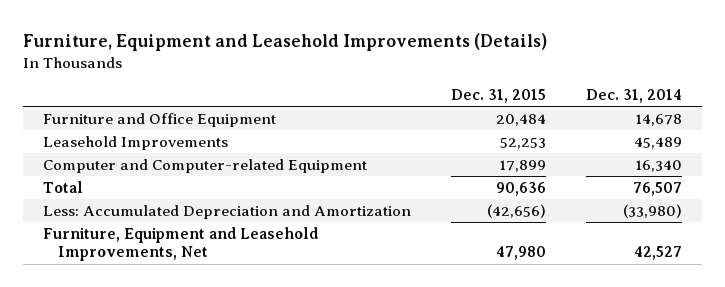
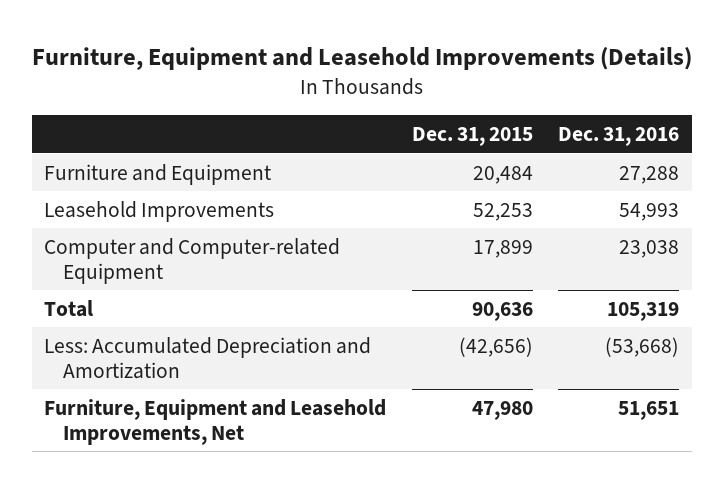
[586,89,683,104] Dec. 31, 2014 -> none
none -> [558,127,680,147] Dec. 31, 2016
[42,112,276,127] Furniture and Office Equipment -> [44,163,272,185] Furniture and Equipment

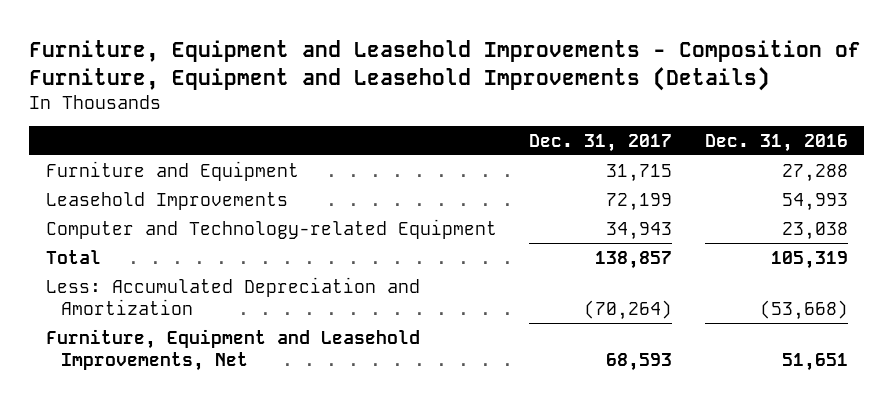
[31,46,692,70] Furniture, Equipment and Leasehold Improvements (Details) -> [29,39,862,91] Furniture, Equipment and Leasehold Improvements - Composition of Furniture, Equipment and Leasehold Improvements (Details)
[411,127,533,147] Dec. 31, 2015 -> none
none -> [529,133,673,152] Dec. 31, 2017
[44,237,341,284] Computer and Computer-related Equipment -> [45,218,497,239] Computer and Technology-related Equipment

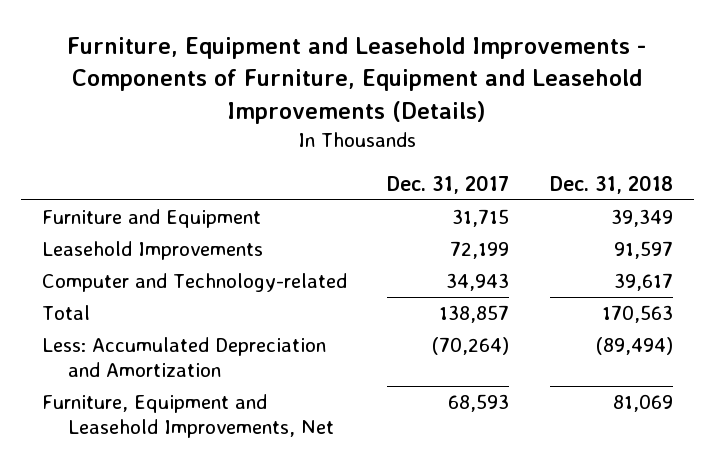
[29,39,862,91] Furniture, Equipment and Leasehold Improvements - Composition of Furniture, Equipment and Leasehold Improvements (Details) -> [67,36,647,124] Furniture, Equipment and Leasehold Improvements - Components of Furniture, Equipment and Leasehold Improvements (Details)
[704,133,848,152] Dec. 31, 2016 -> none
none -> [550,174,674,194] Dec. 31, 2018
[45,218,497,239] Computer and Technology-related Equipment -> [41,273,347,293] Computer and Technology-related

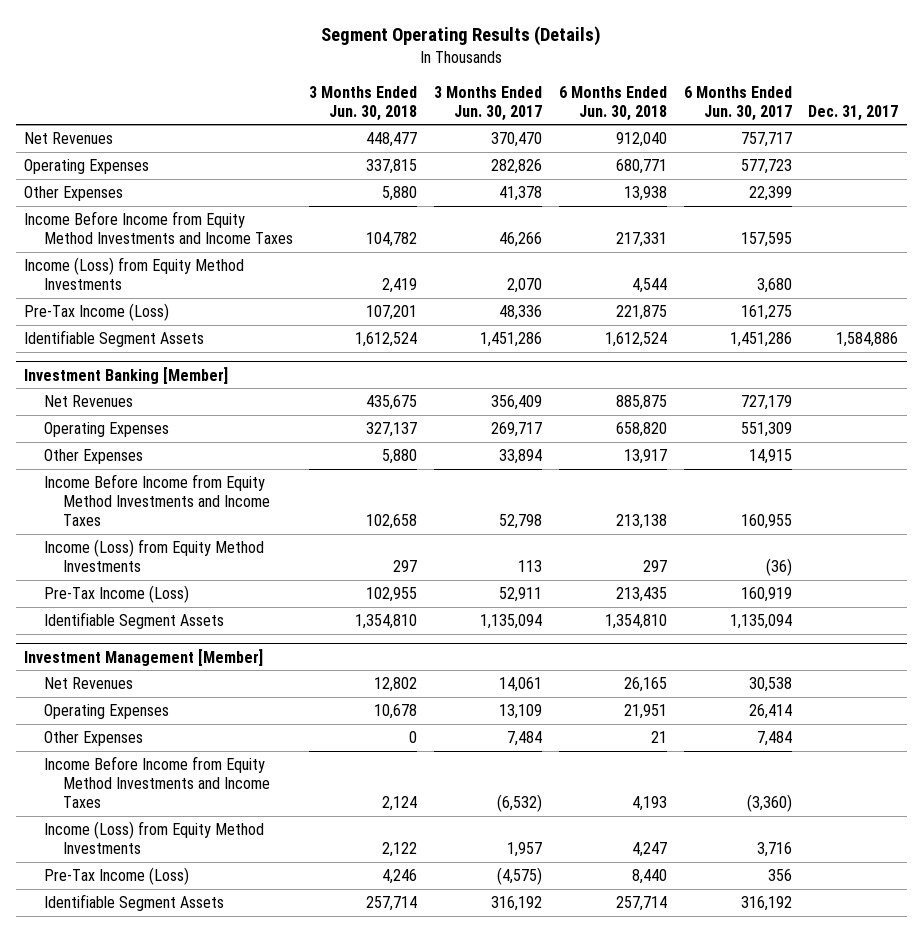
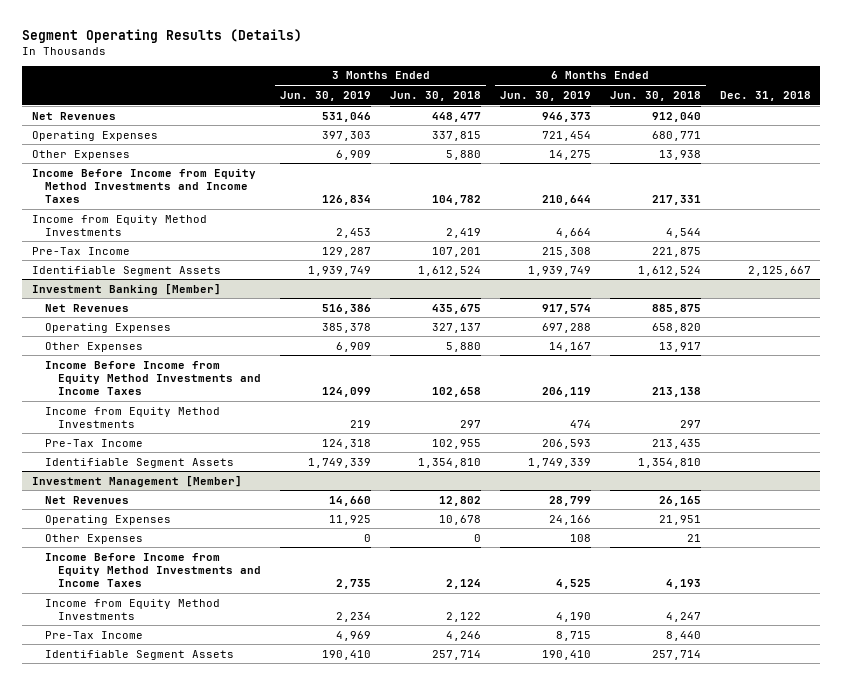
[434,85,543,121] 3 Months Ended Jun. 30, 2017 -> none
[683,85,792,121] 6 Months Ended Jun. 30, 2017 -> none
[808,104,899,121] Dec. 31, 2017 -> none
none -> [280,90,372,101] Jun. 30, 2019
none -> [499,90,591,101] Jun. 30, 2019
none -> [719,90,811,101] Dec. 31, 2018
[24,257,245,291] Income (Loss) from Equity Method Investments -> [31,214,207,236] Income from Equity Method Investments
[24,303,170,322] Pre-Tax Income (Loss) -> [31,246,130,255] Pre-Tax Income
[43,539,264,573] Income (Loss) from Equity Method Investments -> [44,406,220,428] Income from Equity Method Investments
[43,585,189,604] Pre-Tax Income (Loss) -> [44,438,143,447] Pre-Tax Income
[43,821,264,855] Income (Loss) from Equity Method Investments -> [44,598,220,620] Income from Equity Method Investments
[43,867,189,886] Pre-Tax Income (Loss) -> [44,630,143,639] Pre-Tax Income

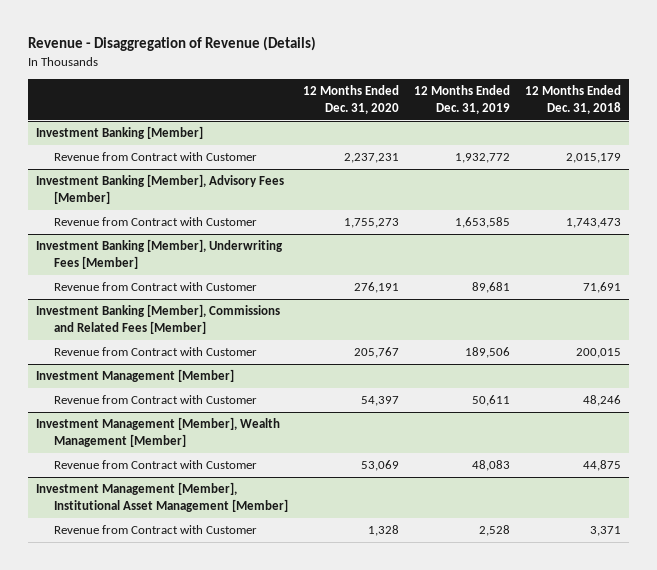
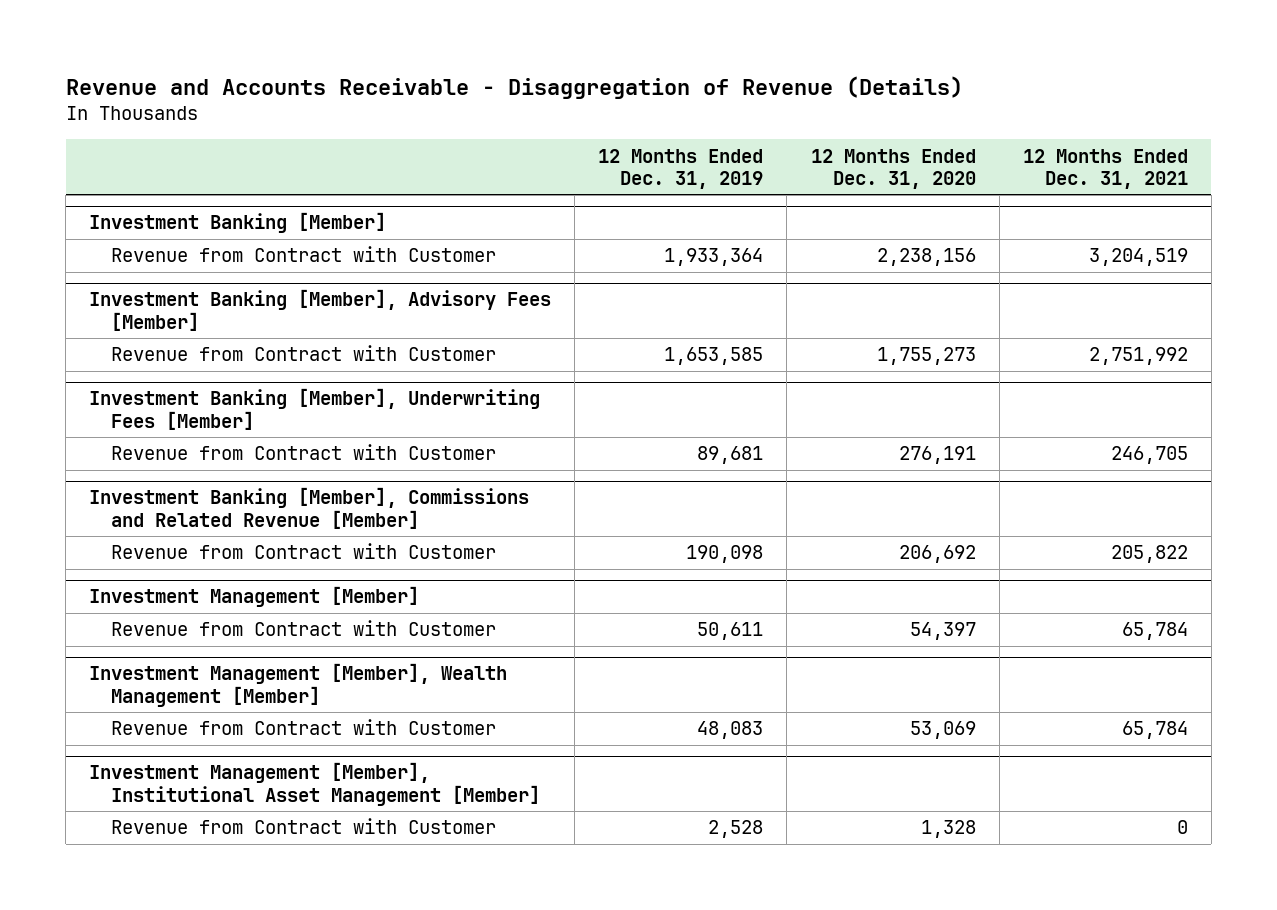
[28,36,317,52] Revenue - Disaggregation of Revenue (Details) -> [65,75,963,99] Revenue and Accounts Receivable - Disaggregation of Revenue (Details)
[525,85,622,114] 12 Months Ended Dec. 31, 2018 -> none
none -> [1022,148,1188,189] 12 Months Ended Dec. 31, 2021
[344,153,400,164] 2,237,231 -> [876,248,976,267] 2,238,156
[455,153,511,164] 1,932,772 -> [664,248,764,267] 1,933,364
[35,304,280,334] Investment Banking [Member], Commissions and Related Fees [Member] -> [89,487,530,529] Investment Banking [Member], Commissions and Related Revenue [Member]
[354,347,400,359] 205,767 -> [898,545,976,564] 206,692
[465,347,511,359] 189,506 -> [686,545,764,564] 190,098

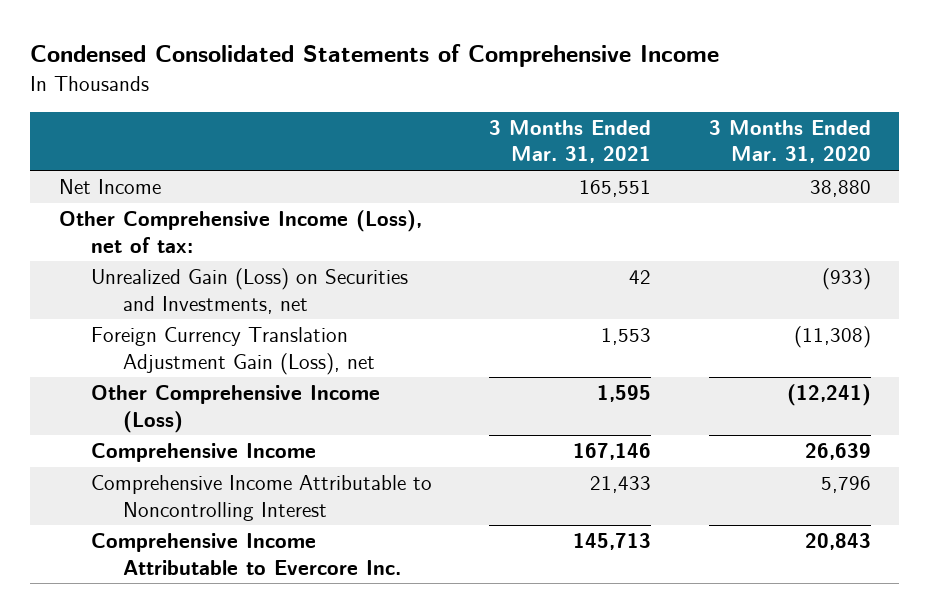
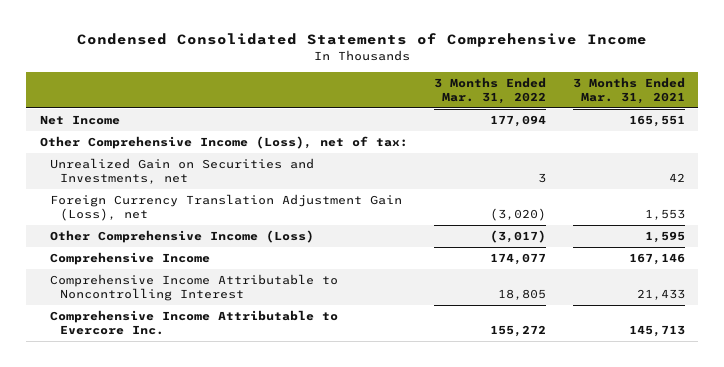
[708,120,871,164] 3 Months Ended Mar. 31, 2020 -> none
none -> [434,76,547,104] 3 Months Ended Mar. 31, 2022
[90,268,408,314] Unrealized Gain (Loss) on Securities and Investments, net -> [50,158,315,184] Unrealized Gain on Securities and Investments, net

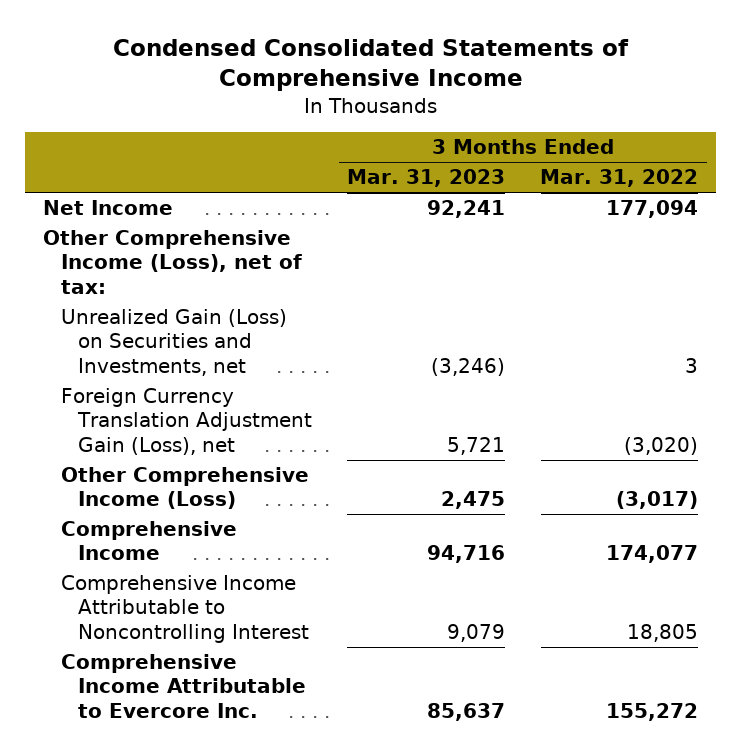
[572,76,685,104] 3 Months Ended Mar. 31, 2021 -> none
none -> [347,169,506,188] Mar. 31, 2023
[50,158,315,184] Unrealized Gain on Securities and Investments, net -> [60,309,287,376] Unrealized Gain (Loss) on Securities and Investments, net

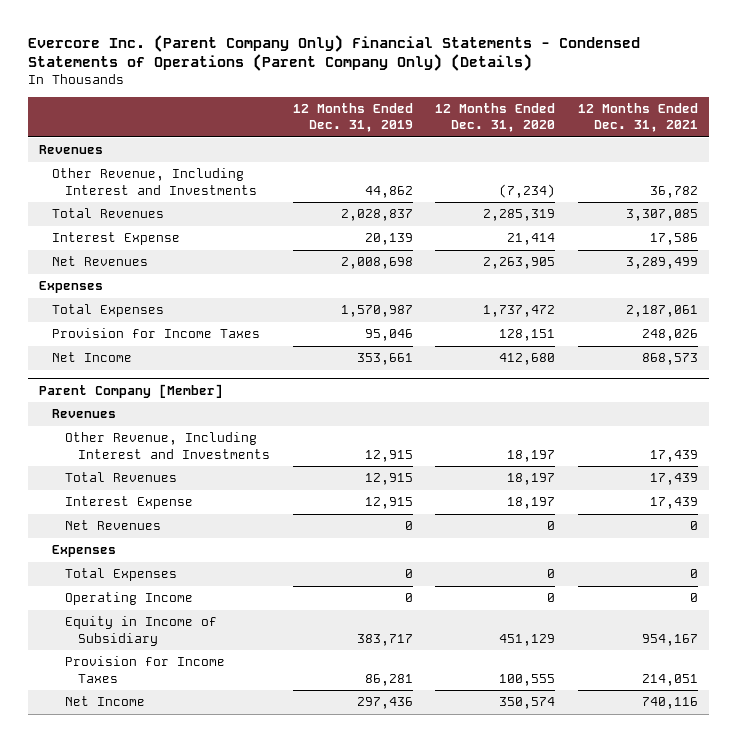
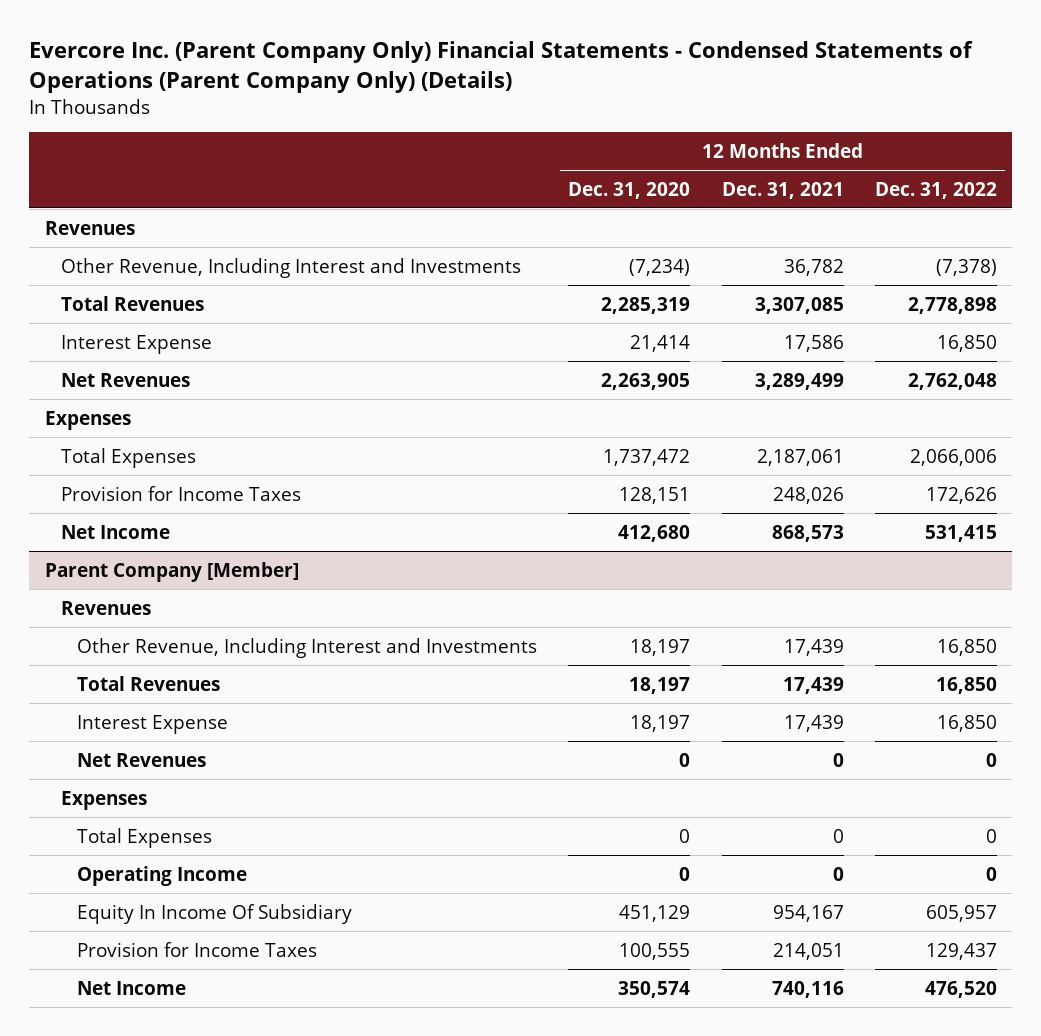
[292,103,413,133] 12 Months Ended Dec. 31, 2019 -> none
none -> [874,181,997,199] Dec. 31, 2022
[65,616,218,646] Equity in Income of Subsidiary -> [77,903,353,924] Equity In Income Of Subsidiary

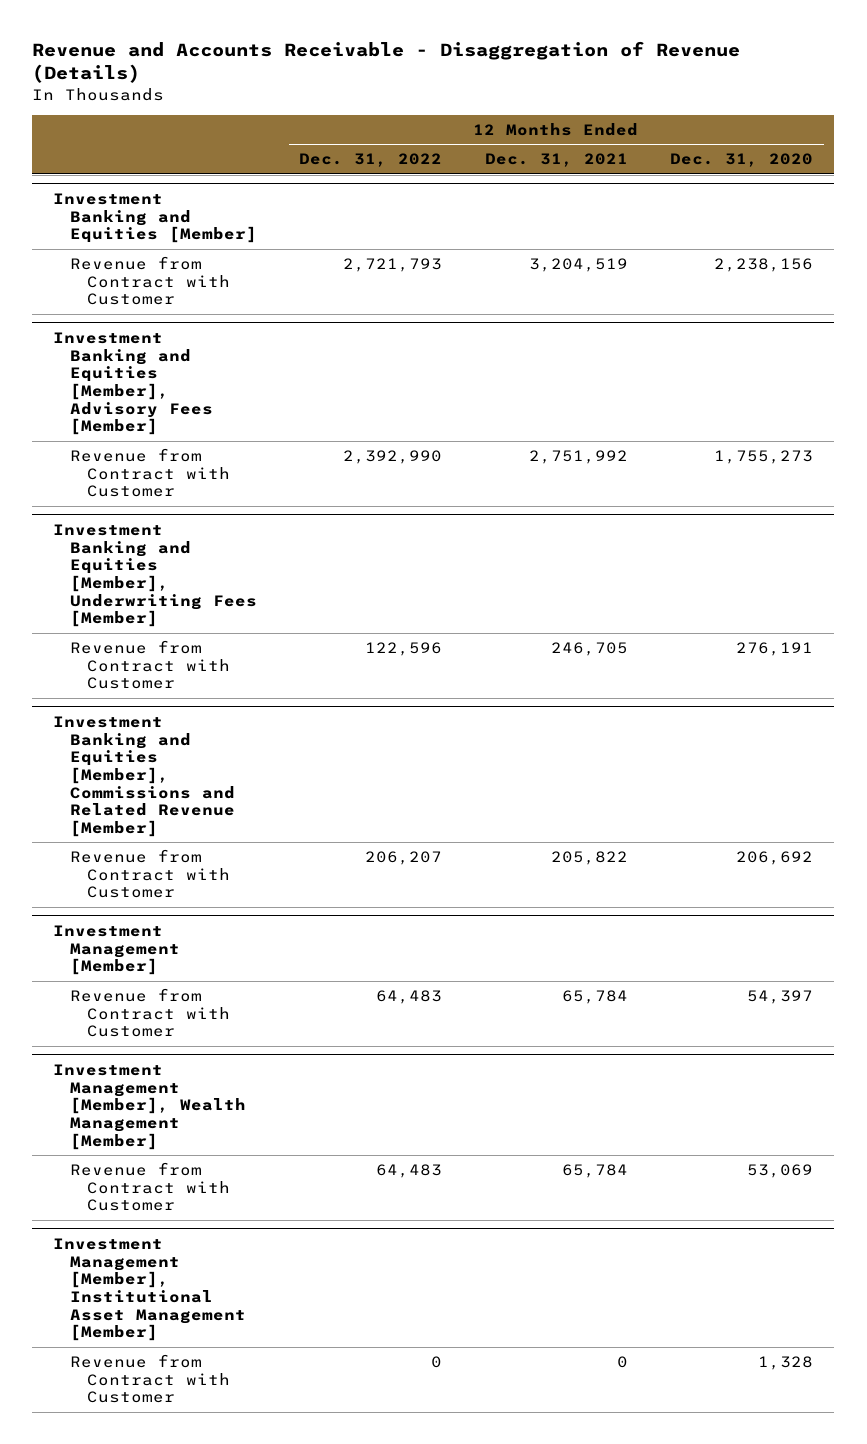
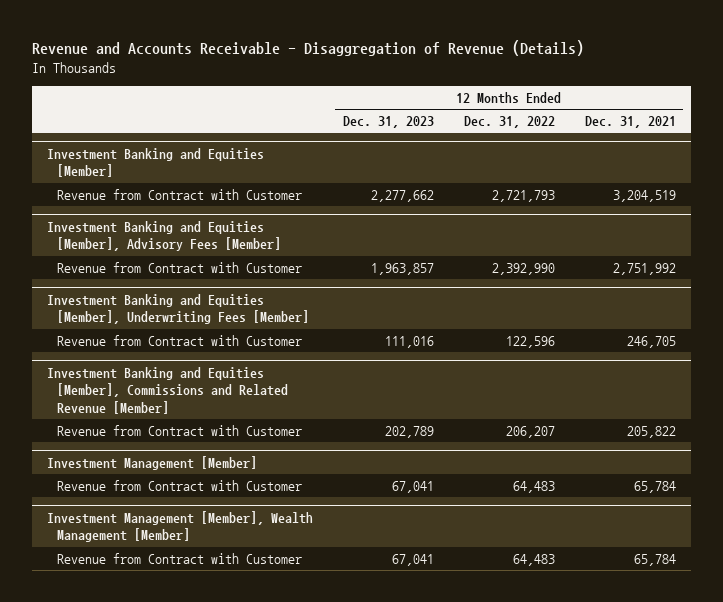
[670,153,814,168] Dec. 31, 2020 -> none
none -> [342,116,434,129] Dec. 31, 2023
[53,1237,246,1342] Investment Management [Member], Institutional Asset Management [Member] -> none
[69,1354,230,1404] Revenue from Contract with Customer -> none

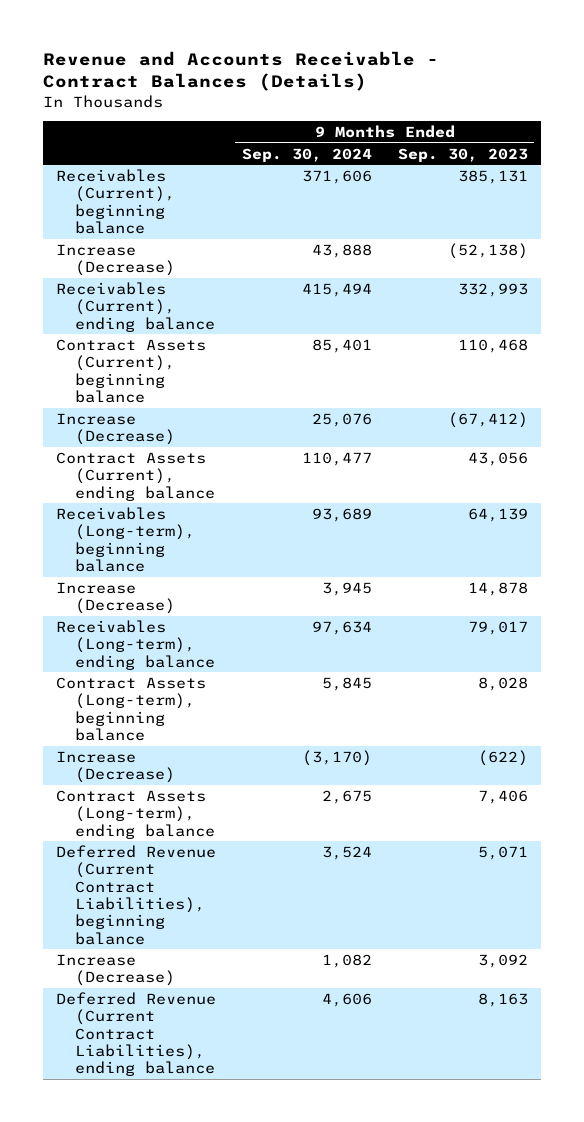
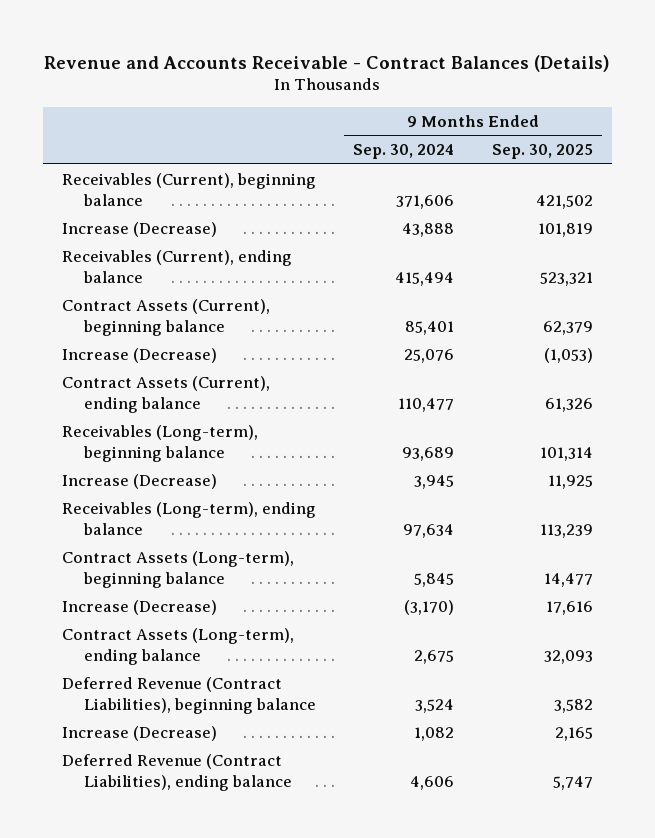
[397,147,528,162] Sep. 30, 2023 -> none
none -> [491,143,593,159] Sep. 30, 2025
[55,844,216,945] Deferred Revenue (Current Contract Liabilities), beginning balance -> [61,676,316,714] Deferred Revenue (Contract Liabilities), beginning balance
[55,991,216,1077] Deferred Revenue (Current Contract Liabilities), ending balance -> [61,753,292,791] Deferred Revenue (Contract Liabilities), ending balance

